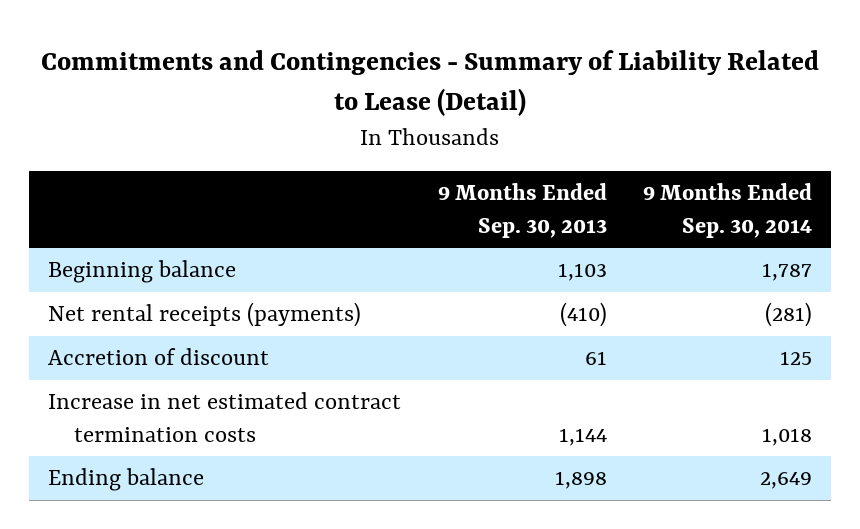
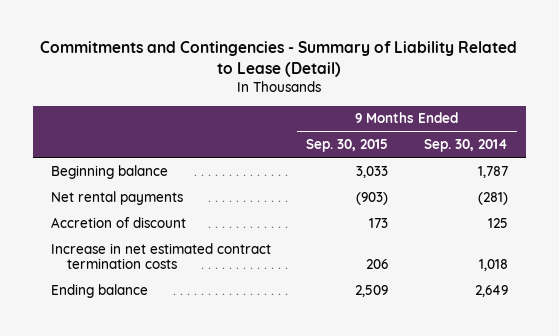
[437,182,607,238] 9 Months Ended Sep. 30, 2013 -> none
none -> [306,139,389,153] Sep. 30, 2015
[47,302,361,328] Net rental receipts (payments) -> [50,190,183,205] Net rental payments

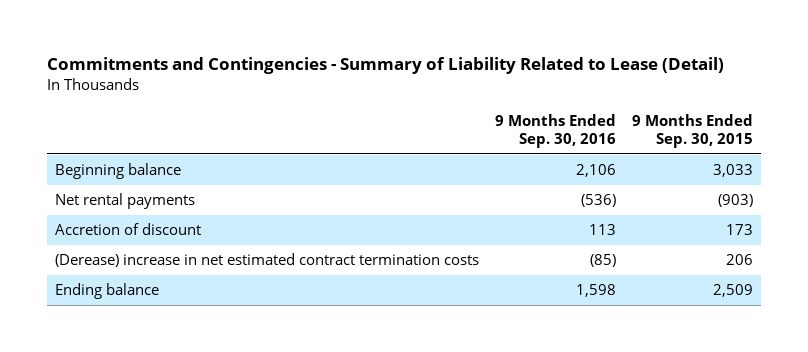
[424,139,509,153] Sep. 30, 2014 -> none
none -> [495,113,617,149] 9 Months Ended Sep. 30, 2016
[50,242,271,270] Increase in net estimated contract termination costs -> [55,253,480,268] (Derease) increase in net estimated contract termination costs

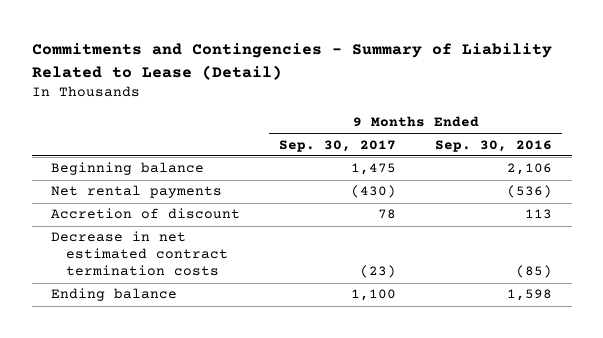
[632,113,754,149] 9 Months Ended Sep. 30, 2015 -> none
none -> [279,139,397,152] Sep. 30, 2017
[55,253,480,268] (Derease) increase in net estimated contract termination costs -> [51,231,228,277] Decrease in net estimated contract termination costs

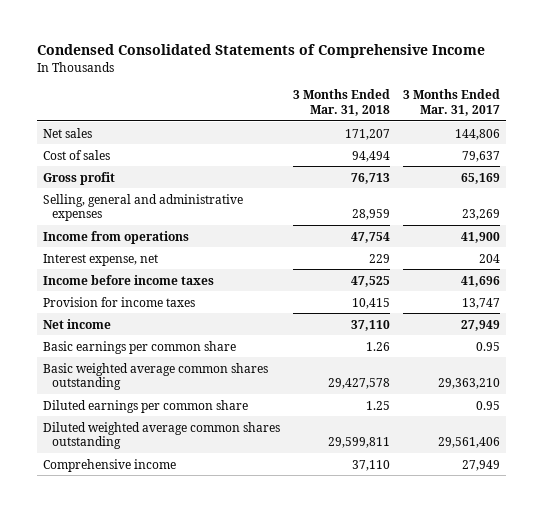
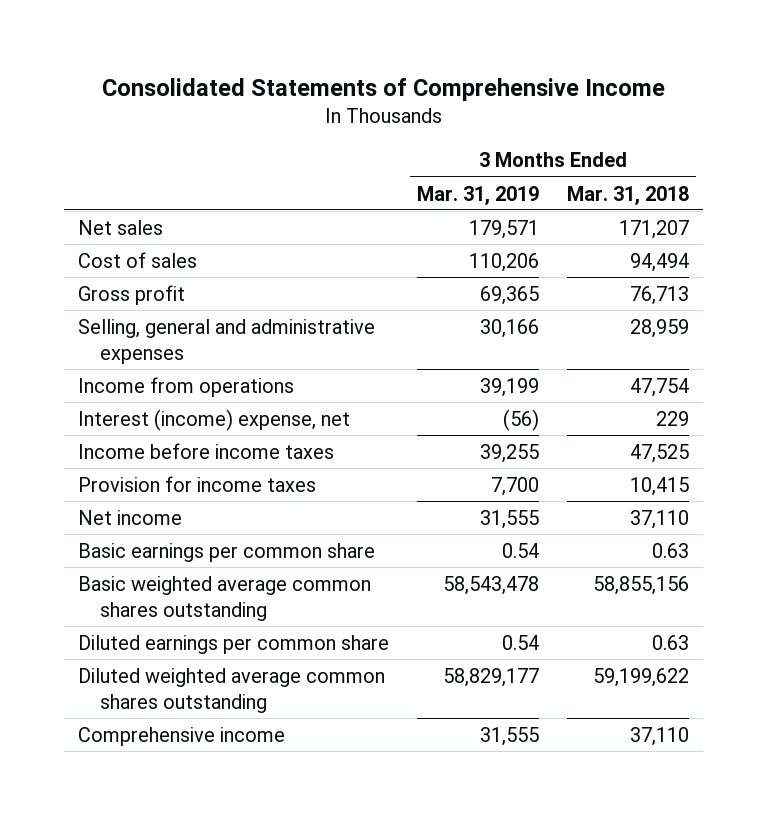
[36,44,485,59] Condensed Consolidated Statements of Comprehensive Income -> [101,77,665,101] Consolidated Statements of Comprehensive Income
[402,89,500,116] 3 Months Ended Mar. 31, 2017 -> none
none -> [417,185,540,206] Mar. 31, 2019
[43,253,159,266] Interest expense, net -> [78,408,351,431] Interest (income) expense, net
[365,341,390,351] 1.26 -> [652,542,690,558] 0.63
[327,378,390,390] 29,427,578 -> [593,575,690,595] 58,855,156
[365,400,390,410] 1.25 -> [652,634,690,650] 0.63
[327,437,390,449] 29,599,811 -> [593,667,690,687] 59,199,622

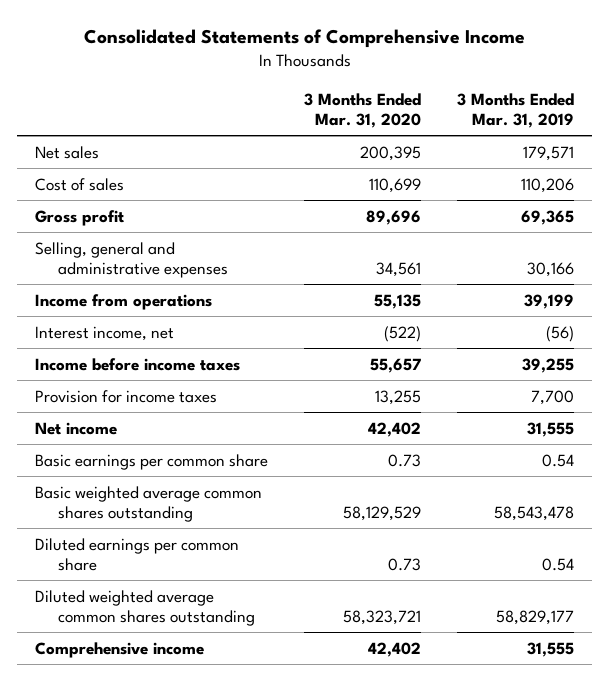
[567,185,690,206] Mar. 31, 2018 -> none
none -> [304,93,422,128] 3 Months Ended Mar. 31, 2020
[78,408,351,431] Interest (income) expense, net -> [34,325,174,341] Interest income, net

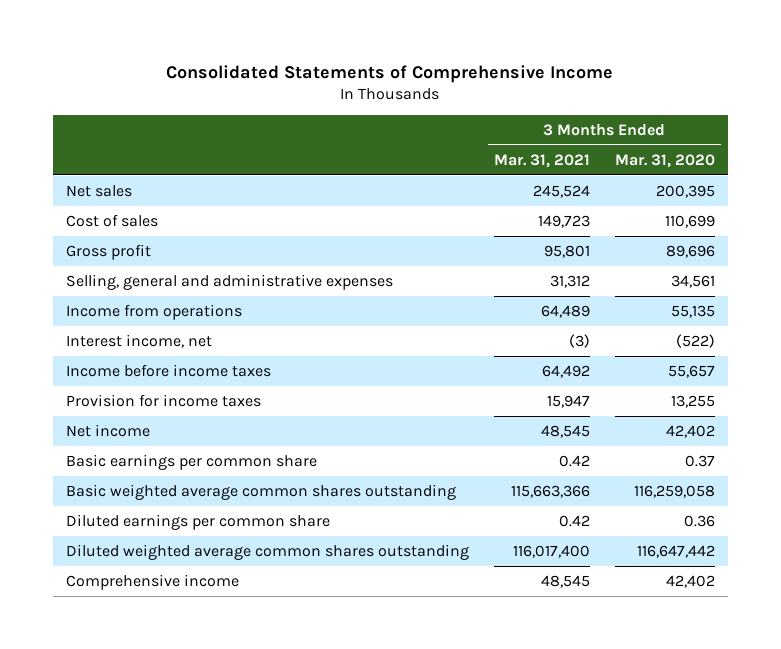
[457,93,575,128] 3 Months Ended Mar. 31, 2019 -> none
none -> [493,153,590,168] Mar. 31, 2021
[388,453,422,467] 0.73 -> [684,455,715,468] 0.37
[343,505,422,521] 58,129,529 -> [633,485,715,499] 116,259,058
[388,557,422,571] 0.73 -> [683,515,715,528] 0.36
[343,609,422,625] 58,323,721 -> [636,545,715,559] 116,647,442

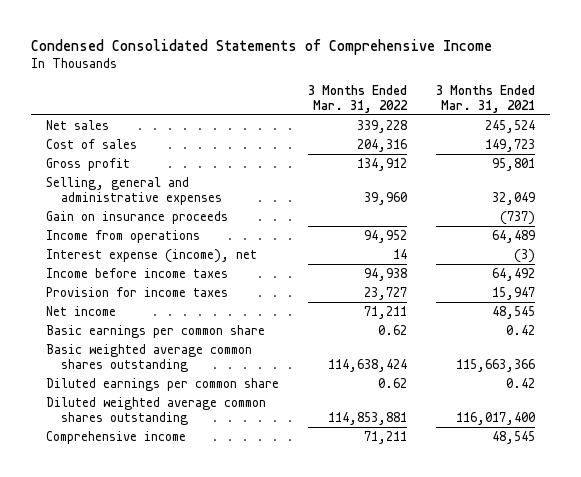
[166,64,614,83] Consolidated Statements of Comprehensive Income -> [31,39,493,56] Condensed Consolidated Statements of Comprehensive Income
[614,153,715,168] Mar. 31, 2020 -> none
none -> [308,85,409,114] 3 Months Ended Mar. 31, 2022
[549,275,590,289] 31,312 -> [492,191,536,205] 32,049
none -> [45,210,228,224] Gain on insurance proceeds
[65,334,212,349] Interest income, net -> [45,248,257,263] Interest expense (income), net

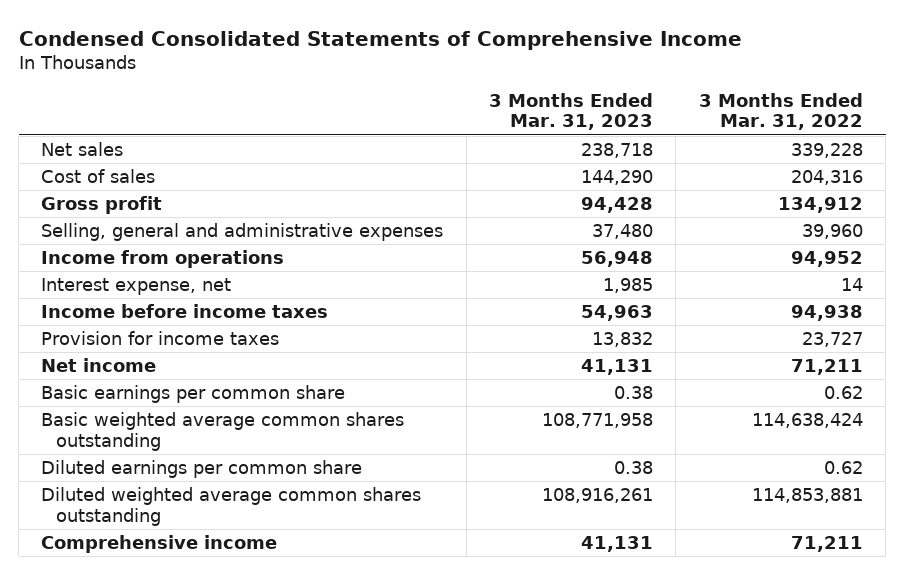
[436,85,536,114] 3 Months Ended Mar. 31, 2021 -> none
none -> [489,92,654,131] 3 Months Ended Mar. 31, 2023
[45,210,228,224] Gain on insurance proceeds -> none
[45,248,257,263] Interest expense (income), net -> [41,278,232,296] Interest expense, net

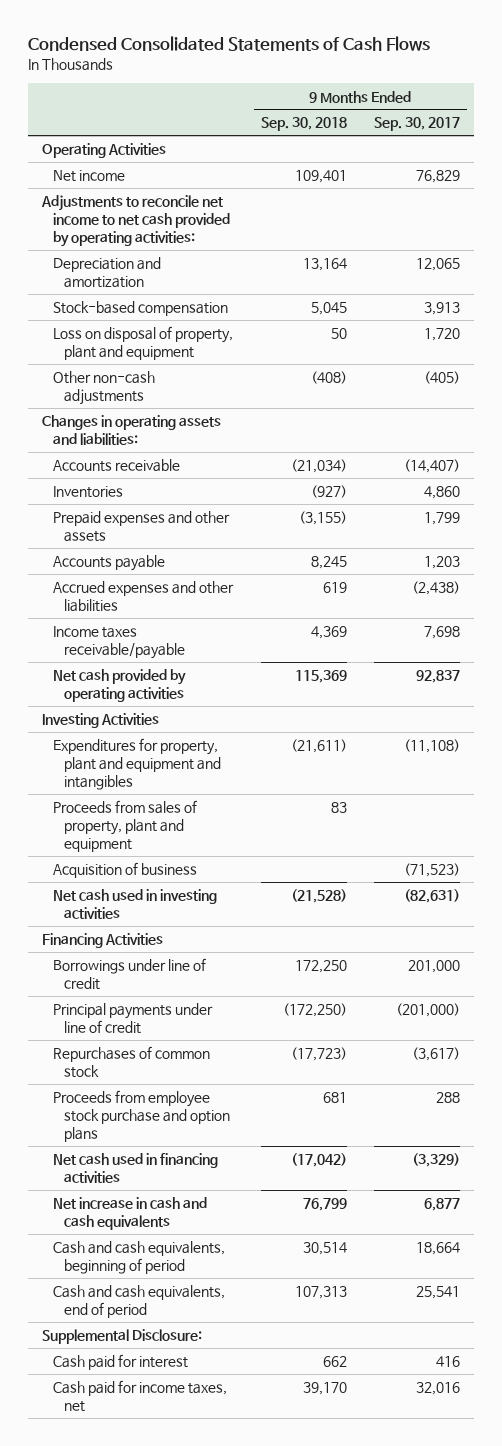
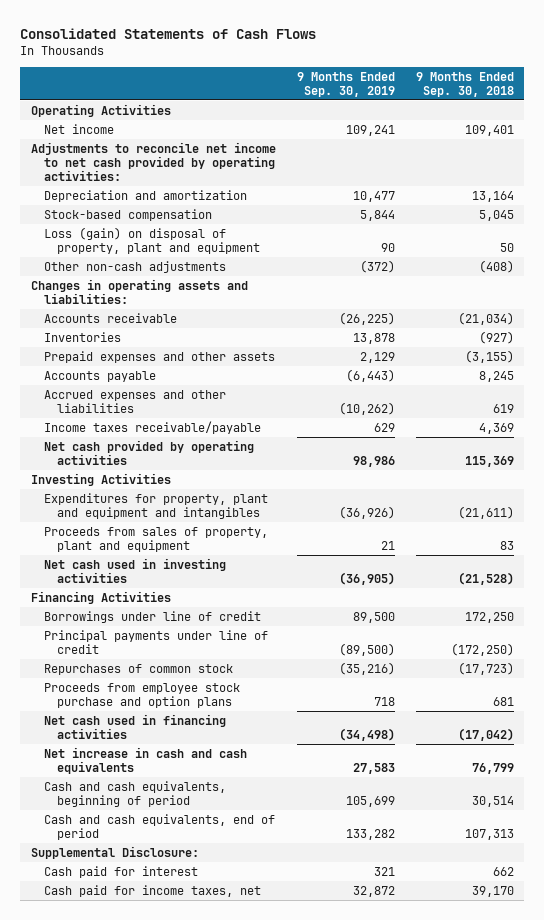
[27,35,430,51] Condensed Consolidated Statements of Cash Flows -> [20,27,317,39] Consolidated Statements of Cash Flows
[374,117,461,132] Sep. 30, 2017 -> none
none -> [296,71,395,97] 9 Months Ended Sep. 30, 2019
[52,326,233,361] Loss on disposal of property, plant and equipment -> [43,226,260,254] Loss (gain) on disposal of property, plant and equipment
[52,862,197,879] Acquisition of business -> none

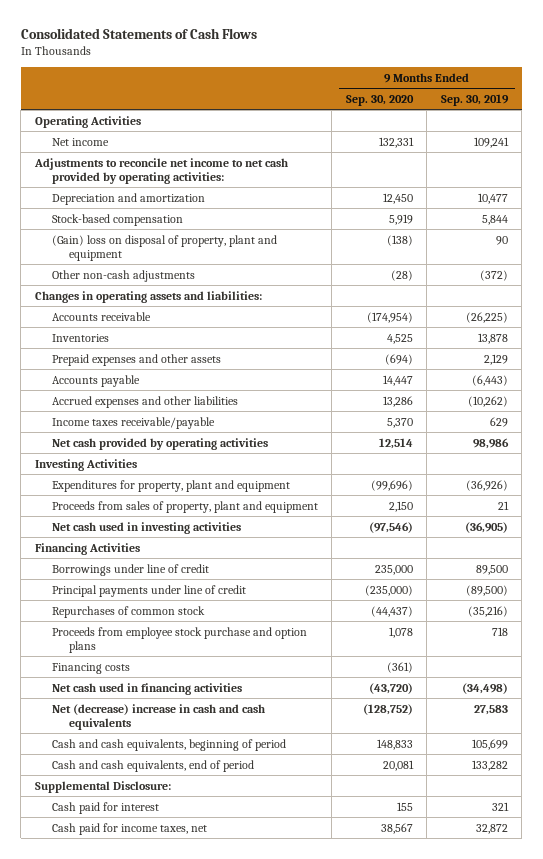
[415,71,514,97] 9 Months Ended Sep. 30, 2018 -> none
none -> [345,94,414,106] Sep. 30, 2020
[43,226,260,254] Loss (gain) on disposal of property, plant and equipment -> [51,234,277,261] (Gain) loss on disposal of property, plant and equipment
[43,492,268,519] Expenditures for property, plant and equipment and intangibles -> [51,479,290,492] Expenditures for property, plant and equipment
none -> [51,662,130,674] Financing costs
[43,746,247,774] Net increase in cash and cash equivalents -> [51,703,265,730] Net (decrease) increase in cash and cash equivalents

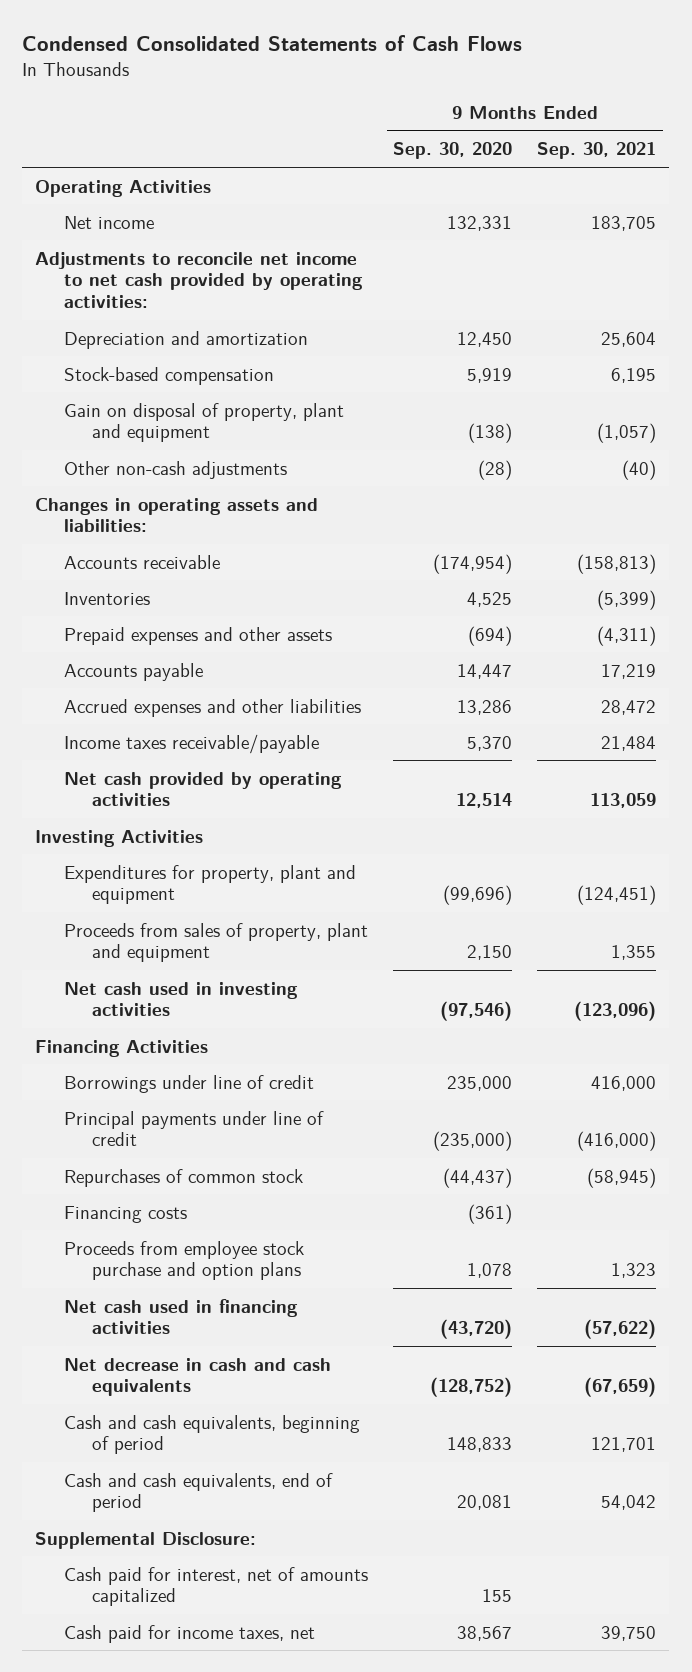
[20,28,257,40] Consolidated Statements of Cash Flows -> [22,35,523,52] Condensed Consolidated Statements of Cash Flows
[440,93,509,106] Sep. 30, 2019 -> none
none -> [537,142,657,160] Sep. 30, 2021
[51,234,277,261] (Gain) loss on disposal of property, plant and equipment -> [63,402,344,443] Gain on disposal of property, plant and equipment
[51,626,307,653] Proceeds from employee stock purchase and option plans -> [63,1240,304,1281] Proceeds from employee stock purchase and option plans
[51,703,265,730] Net (decrease) increase in cash and cash equivalents -> [63,1357,331,1397] Net decrease in cash and cash equivalents
[51,801,159,814] Cash paid for interest -> [63,1566,368,1607] Cash paid for interest, net of amounts capitalized

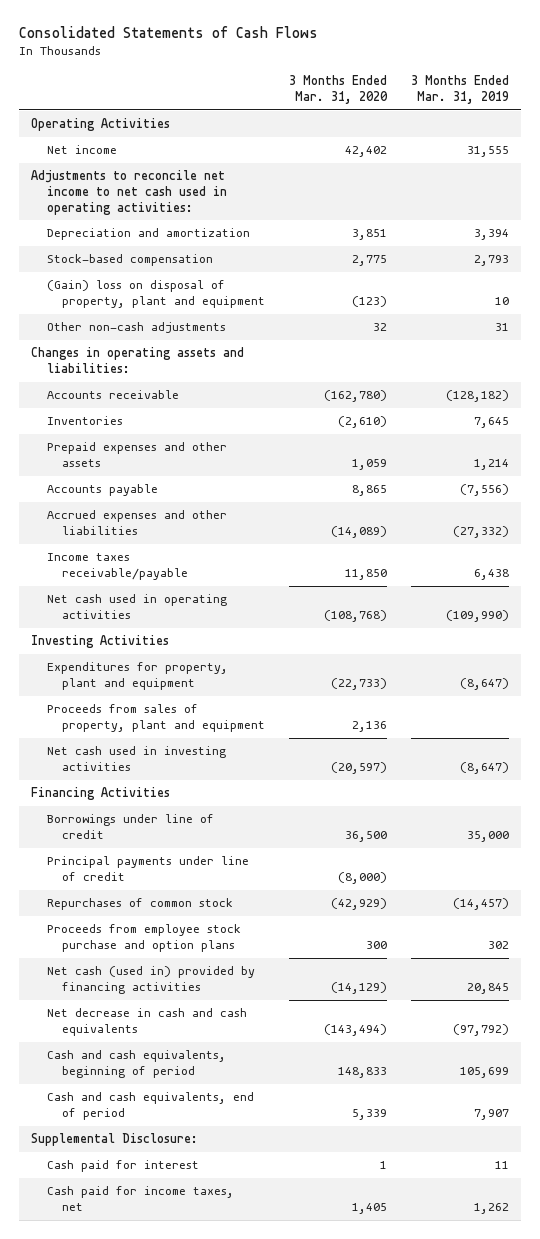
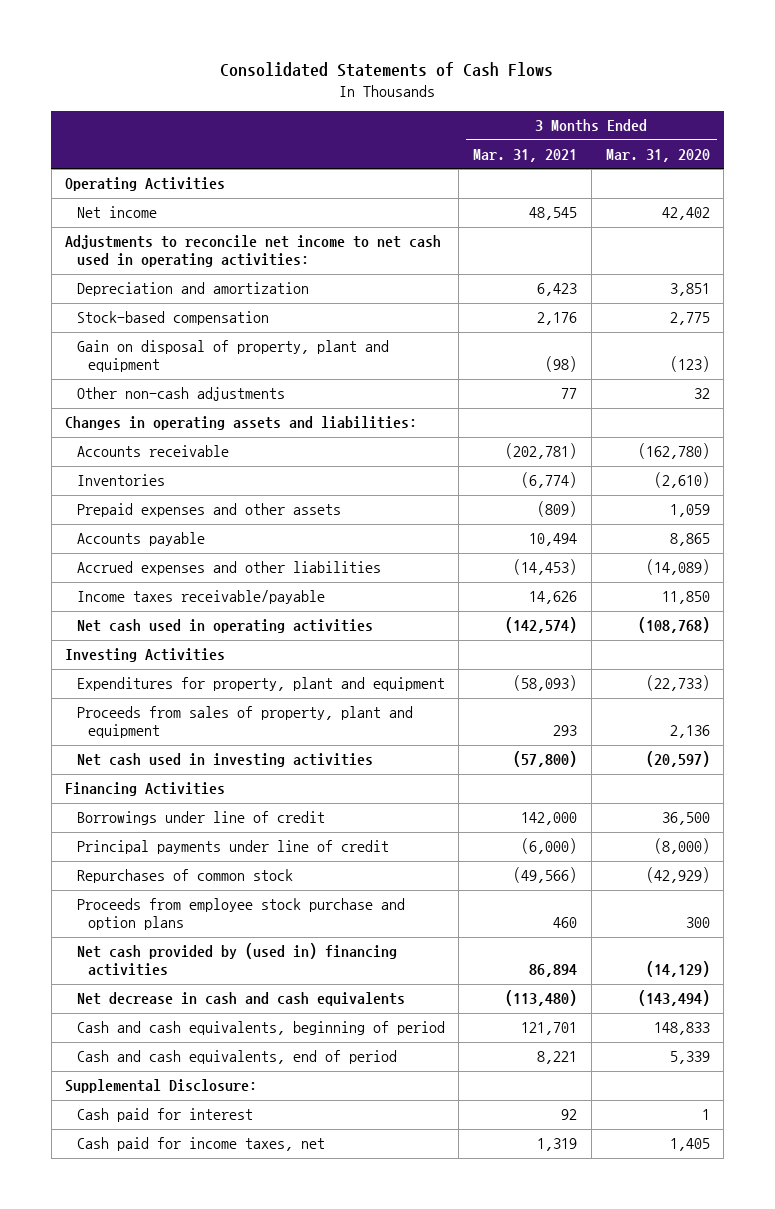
[411,75,510,105] 3 Months Ended Mar. 31, 2019 -> none
none -> [473,148,578,162] Mar. 31, 2021
[46,280,266,309] (Gain) loss on disposal of property, plant and equipment -> [76,340,389,373] Gain on disposal of property, plant and equipment
[46,966,255,995] Net cash (used in) provided by financing activities -> [76,943,397,977] Net cash provided by (used in) financing activities

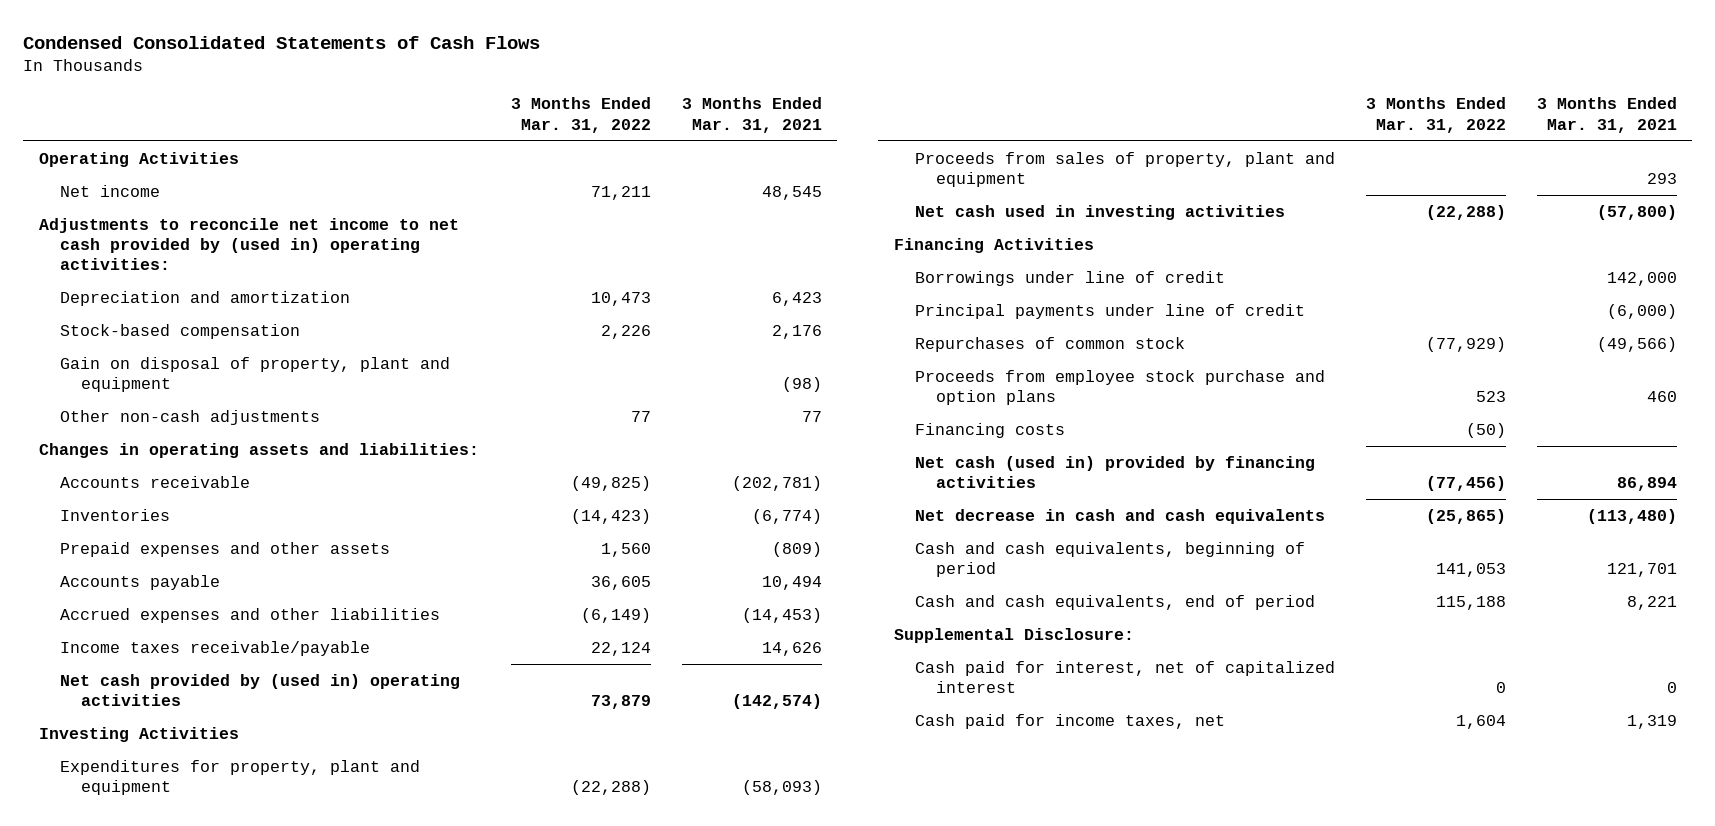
[220,61,554,77] Consolidated Statements of Cash Flows -> [23,35,541,49] Condensed Consolidated Statements of Cash Flows
[605,148,710,162] Mar. 31, 2020 -> none
none -> [510,97,651,133] 3 Months Ended Mar. 31, 2022
[65,235,442,268] Adjustments to reconcile net income to net cash used in operating activities: -> [38,217,459,271] Adjustments to reconcile net income to net cash provided by (used in) operating activities:
[76,619,373,634] Net cash used in operating activities -> [59,673,460,707] Net cash provided by (used in) operating activities
none -> [914,422,1065,438] Financing costs
[76,943,397,977] Net cash provided by (used in) financing activities -> [914,455,1315,489] Net cash (used in) provided by financing activities
[76,1108,253,1123] Cash paid for interest -> [914,660,1335,694] Cash paid for interest, net of capitalized interest
[561,1109,578,1121] 92 -> [1666,682,1677,694] 0

